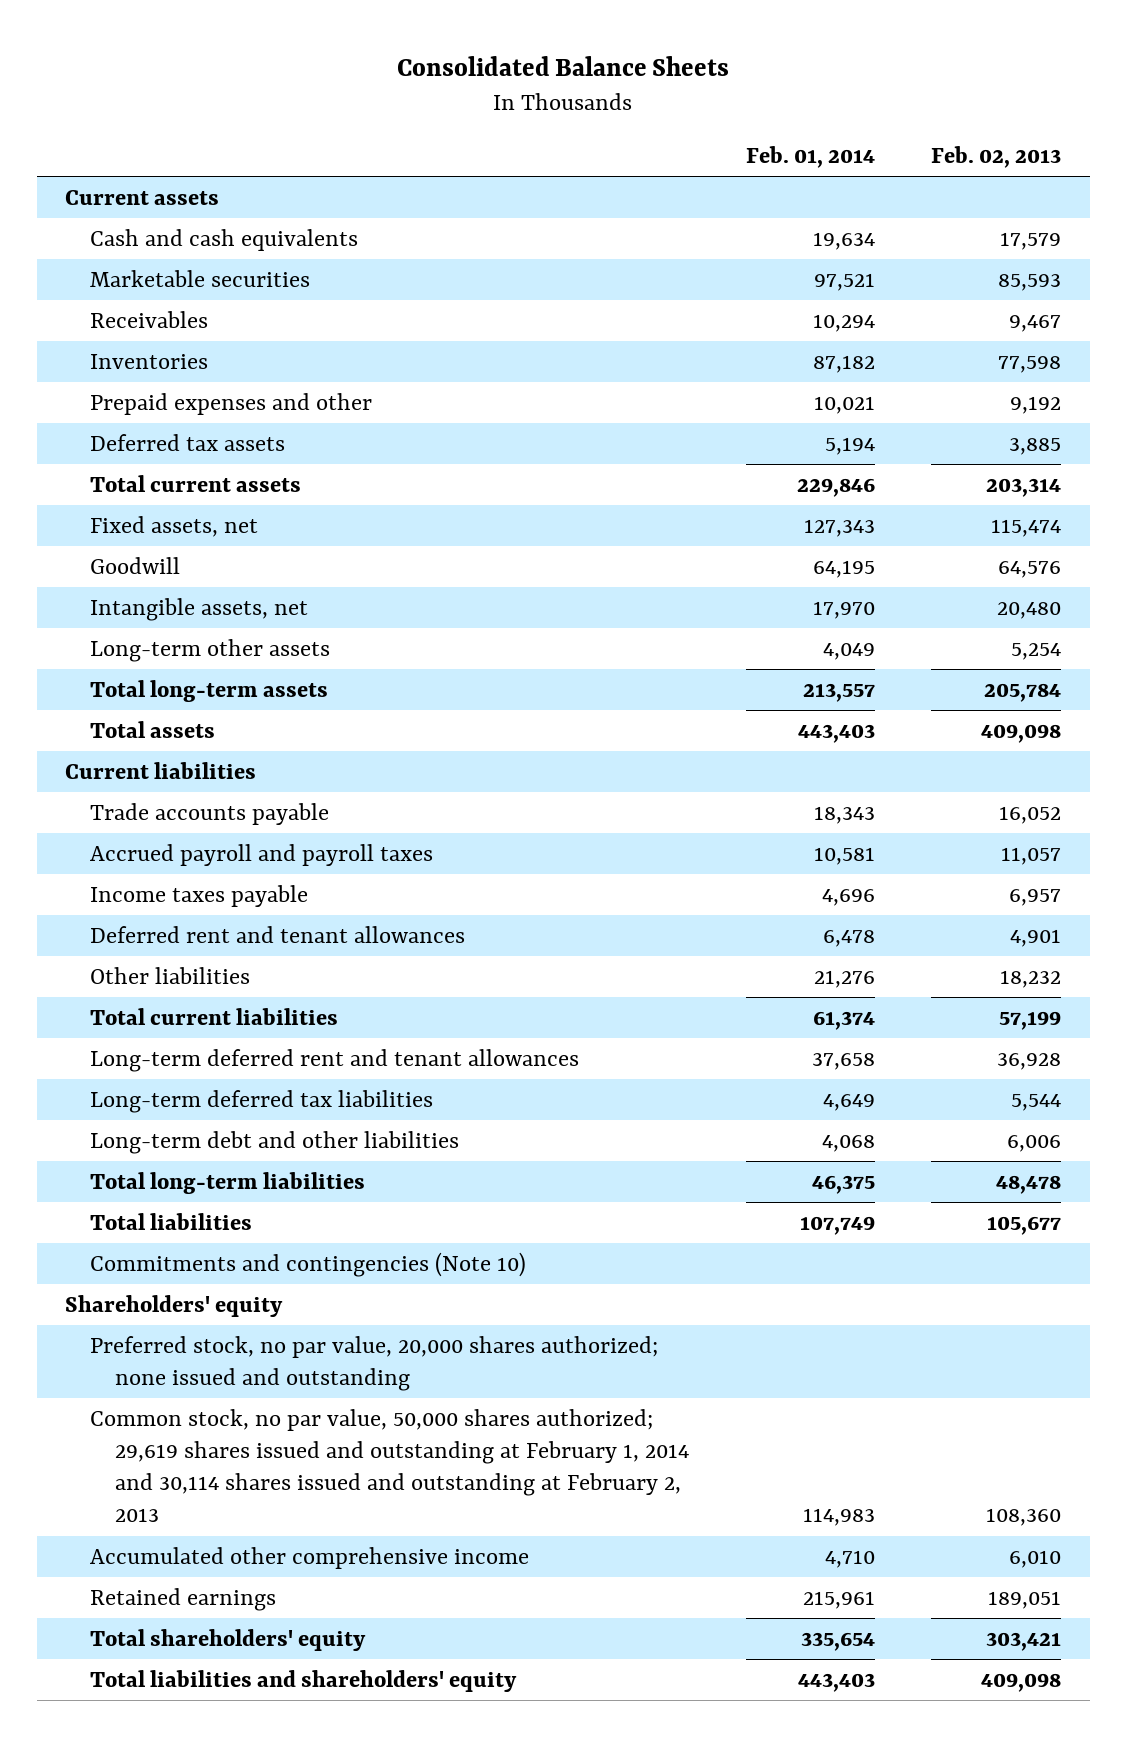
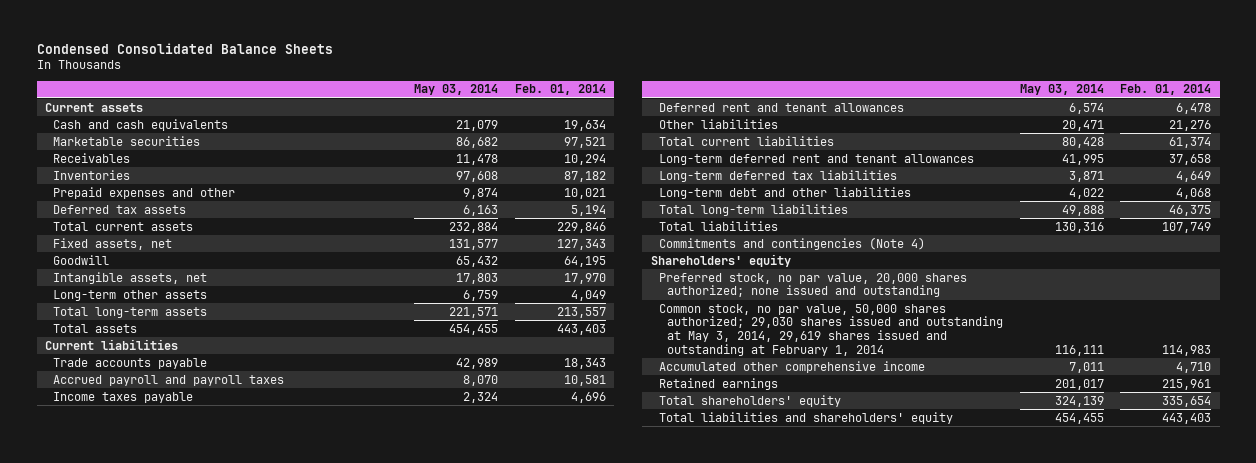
[397,56,730,77] Consolidated Balance Sheets -> [36,43,333,55] Condensed Consolidated Balance Sheets
[931,146,1062,169] Feb. 02, 2013 -> none
none -> [414,84,499,96] May 03, 2014
[90,1251,527,1277] Commitments and contingencies (Note 10) -> [658,236,925,250] Commitments and contingencies (Note 4)
[90,1408,689,1523] Common stock, no par value, 50,000 shares authorized; 29,619 shares issued and outstanding at February 1, 2014 and 30,114 shares issued and outstanding at February 2, 2013 -> [658,303,1004,356] Common stock, no par value, 50,000 shares authorized; 29,030 shares issued and outstanding at May 3, 2014, 29,619 shares issued and outstanding at February 1, 2014

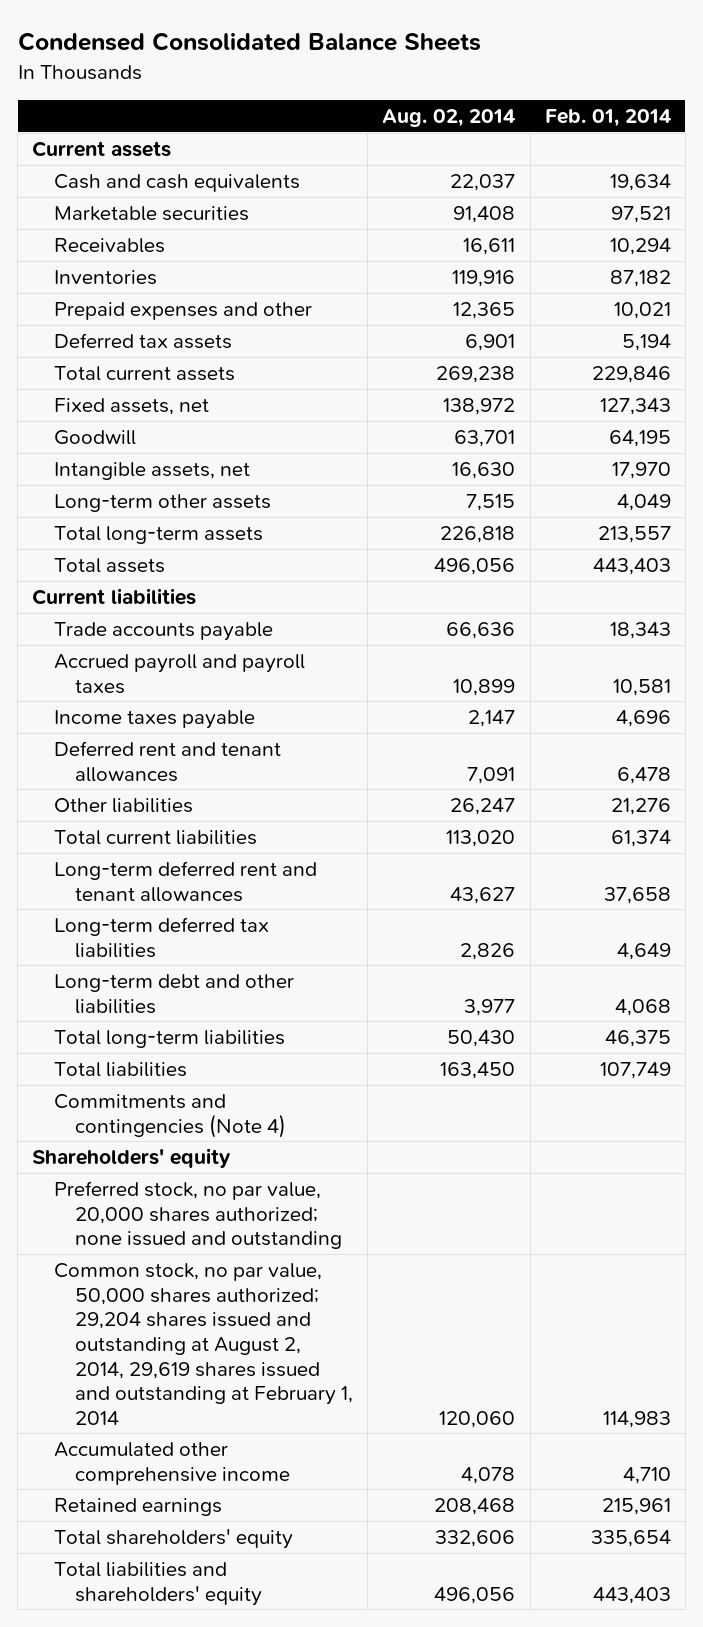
[414,84,499,96] May 03, 2014 -> none
none -> [382,109,516,128] Aug. 02, 2014
[658,303,1004,356] Common stock, no par value, 50,000 shares authorized; 29,030 shares issued and outstanding at May 3, 2014, 29,619 shares issued and outstanding at February 1, 2014 -> [53,1262,353,1425] Common stock, no par value, 50,000 shares authorized; 29,204 shares issued and outstanding at August 2, 2014, 29,619 shares issued and outstanding at February 1, 2014

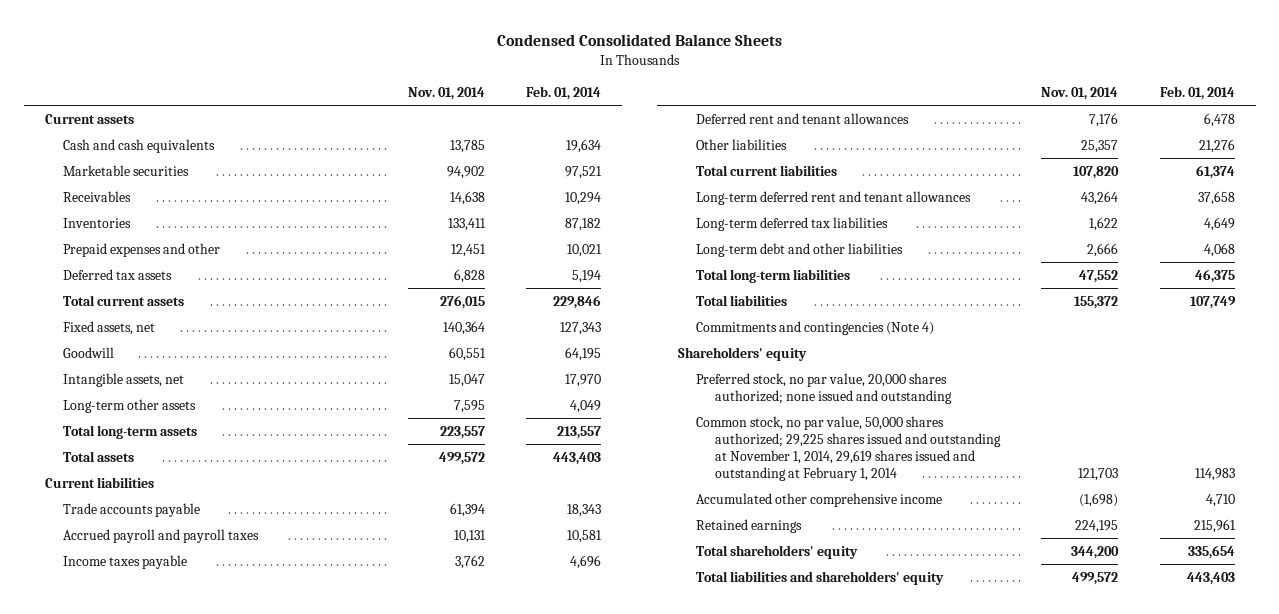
[382,109,516,128] Aug. 02, 2014 -> none
none -> [407,86,485,100] Nov. 01, 2014
[53,1262,353,1425] Common stock, no par value, 50,000 shares authorized; 29,204 shares issued and outstanding at August 2, 2014, 29,619 shares issued and outstanding at February 1, 2014 -> [696,416,1001,482] Common stock, no par value, 50,000 shares authorized; 29,225 shares issued and outstanding at November 1, 2014, 29,619 shares issued and outstanding at February 1, 2014

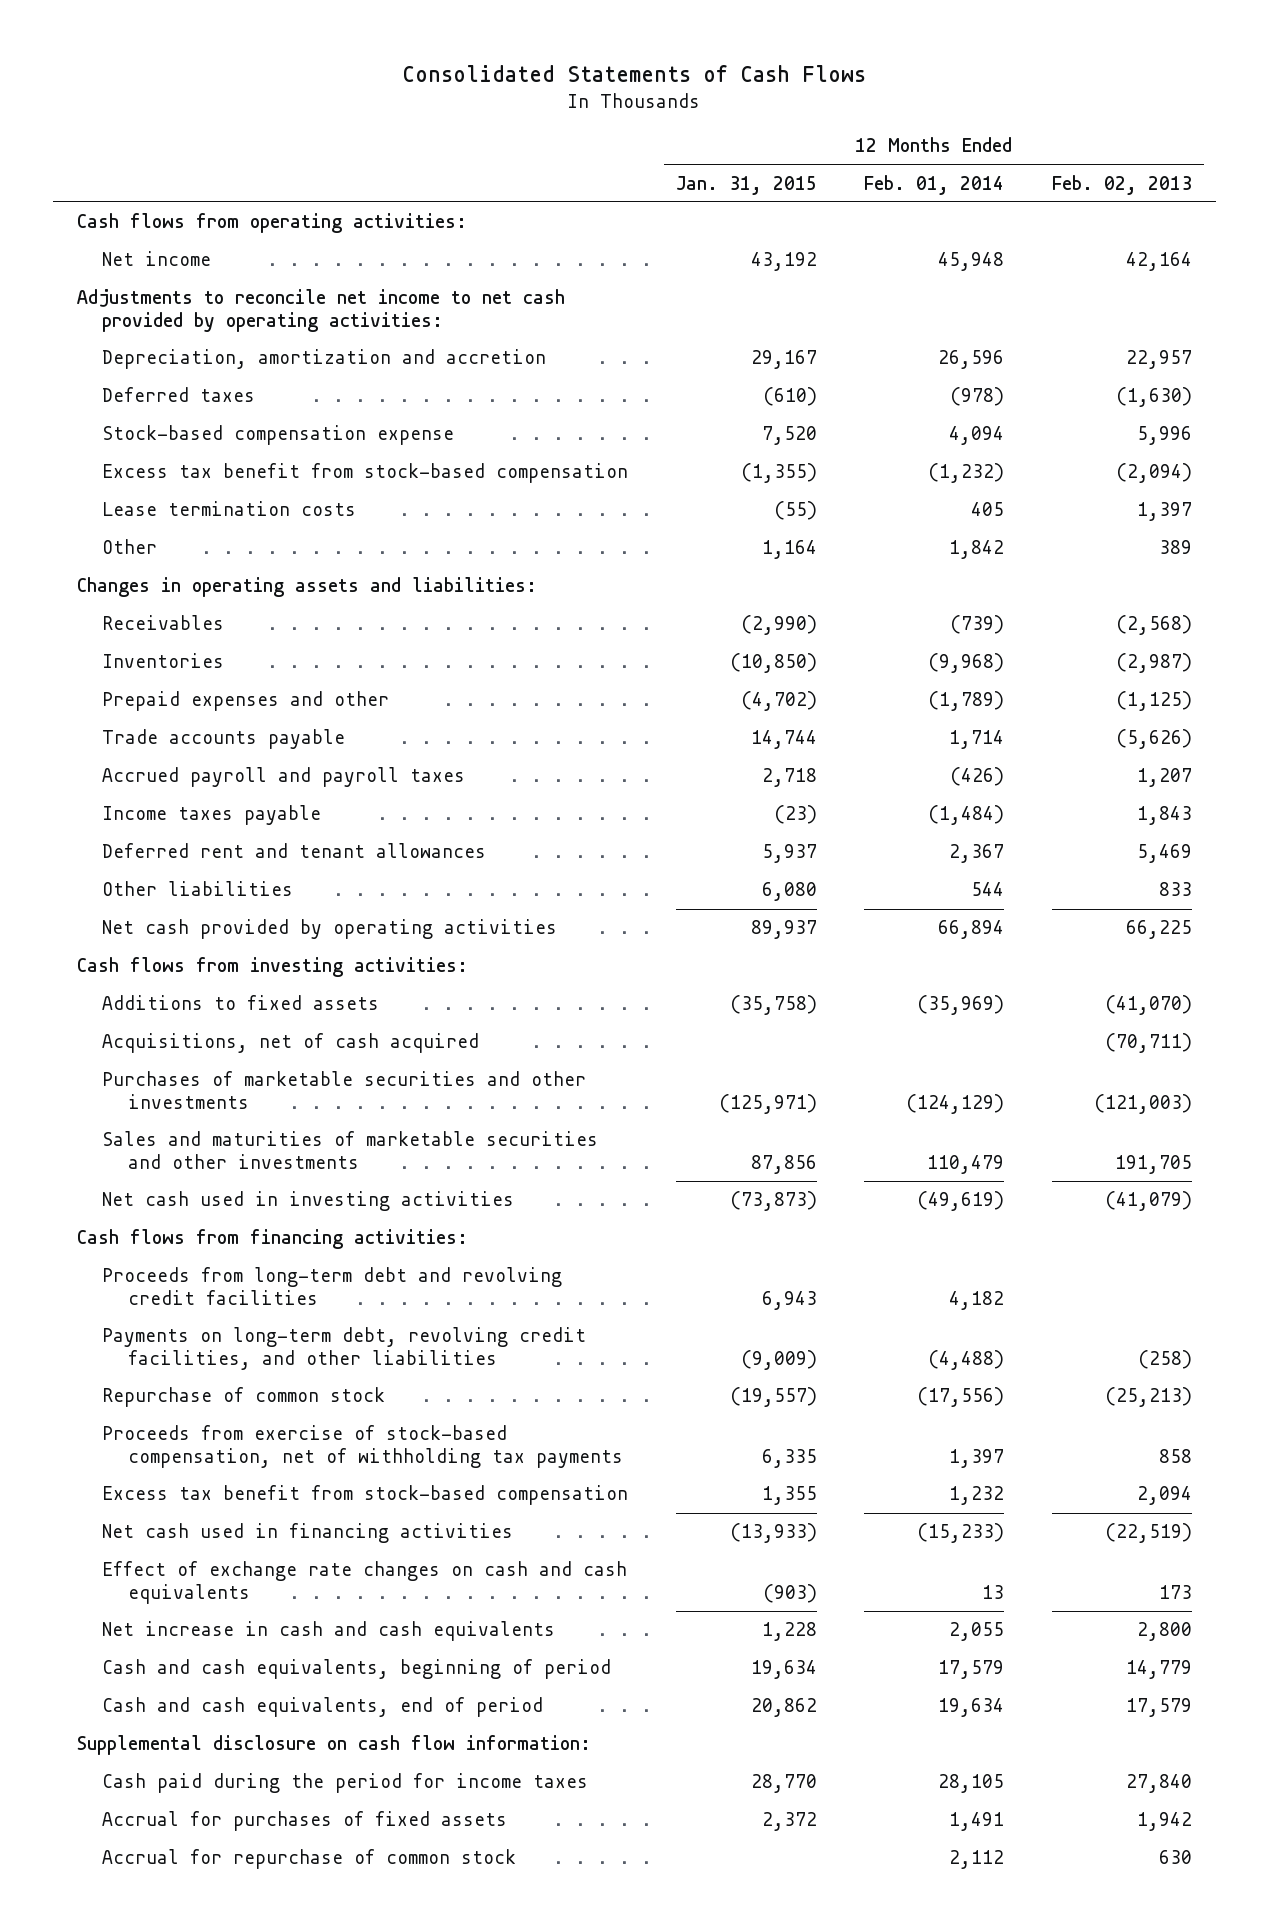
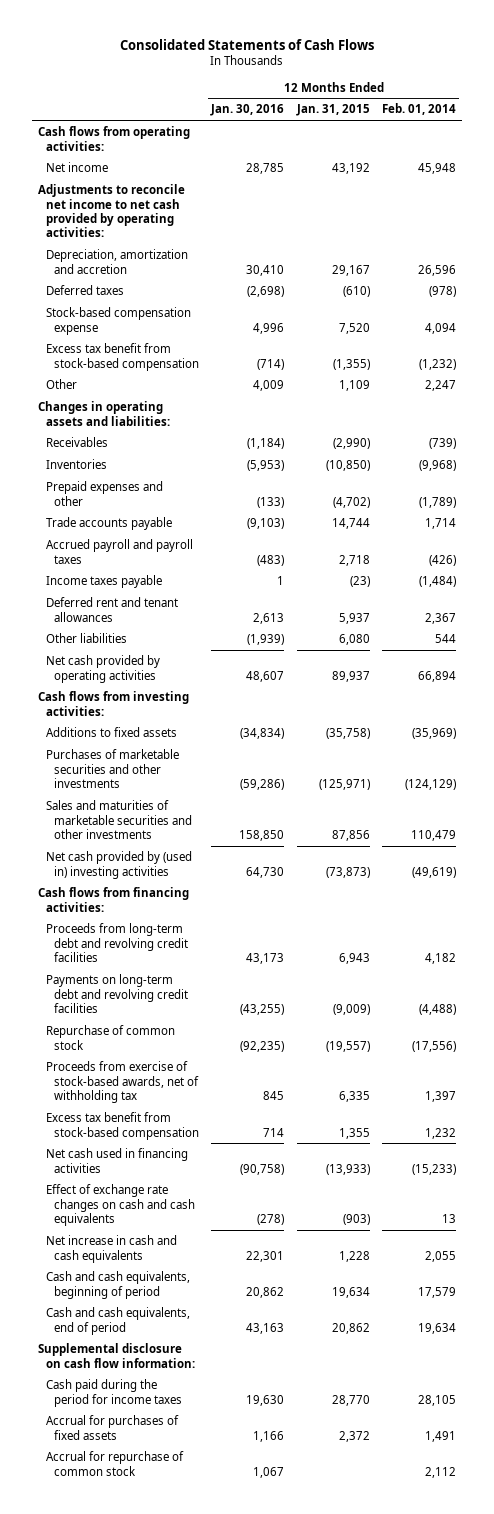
[1052,174,1193,195] Feb. 02, 2013 -> none
none -> [210,104,285,117] Jan. 30, 2016
[102,501,357,517] Lease termination costs -> none
[761,540,817,560] 1,164 -> [338,380,370,392] 1,109
[949,540,1005,560] 1,842 -> [424,380,456,392] 2,247
[102,1033,480,1054] Acquisitions, net of cash acquired -> none
[102,1191,515,1212] Net cash used in investing activities -> [46,851,193,879] Net cash provided by (used in) investing activities
[102,1327,587,1370] Payments on long-term debt, revolving credit facilities, and other liabilities -> [46,974,189,1013] Payments on long-term debt and revolving credit facilities
[102,1425,623,1468] Proceeds from exercise of stock-based compensation, net of withholding tax payments -> [46,1061,200,1103] Proceeds from exercise of stock-based awards, net of withholding tax

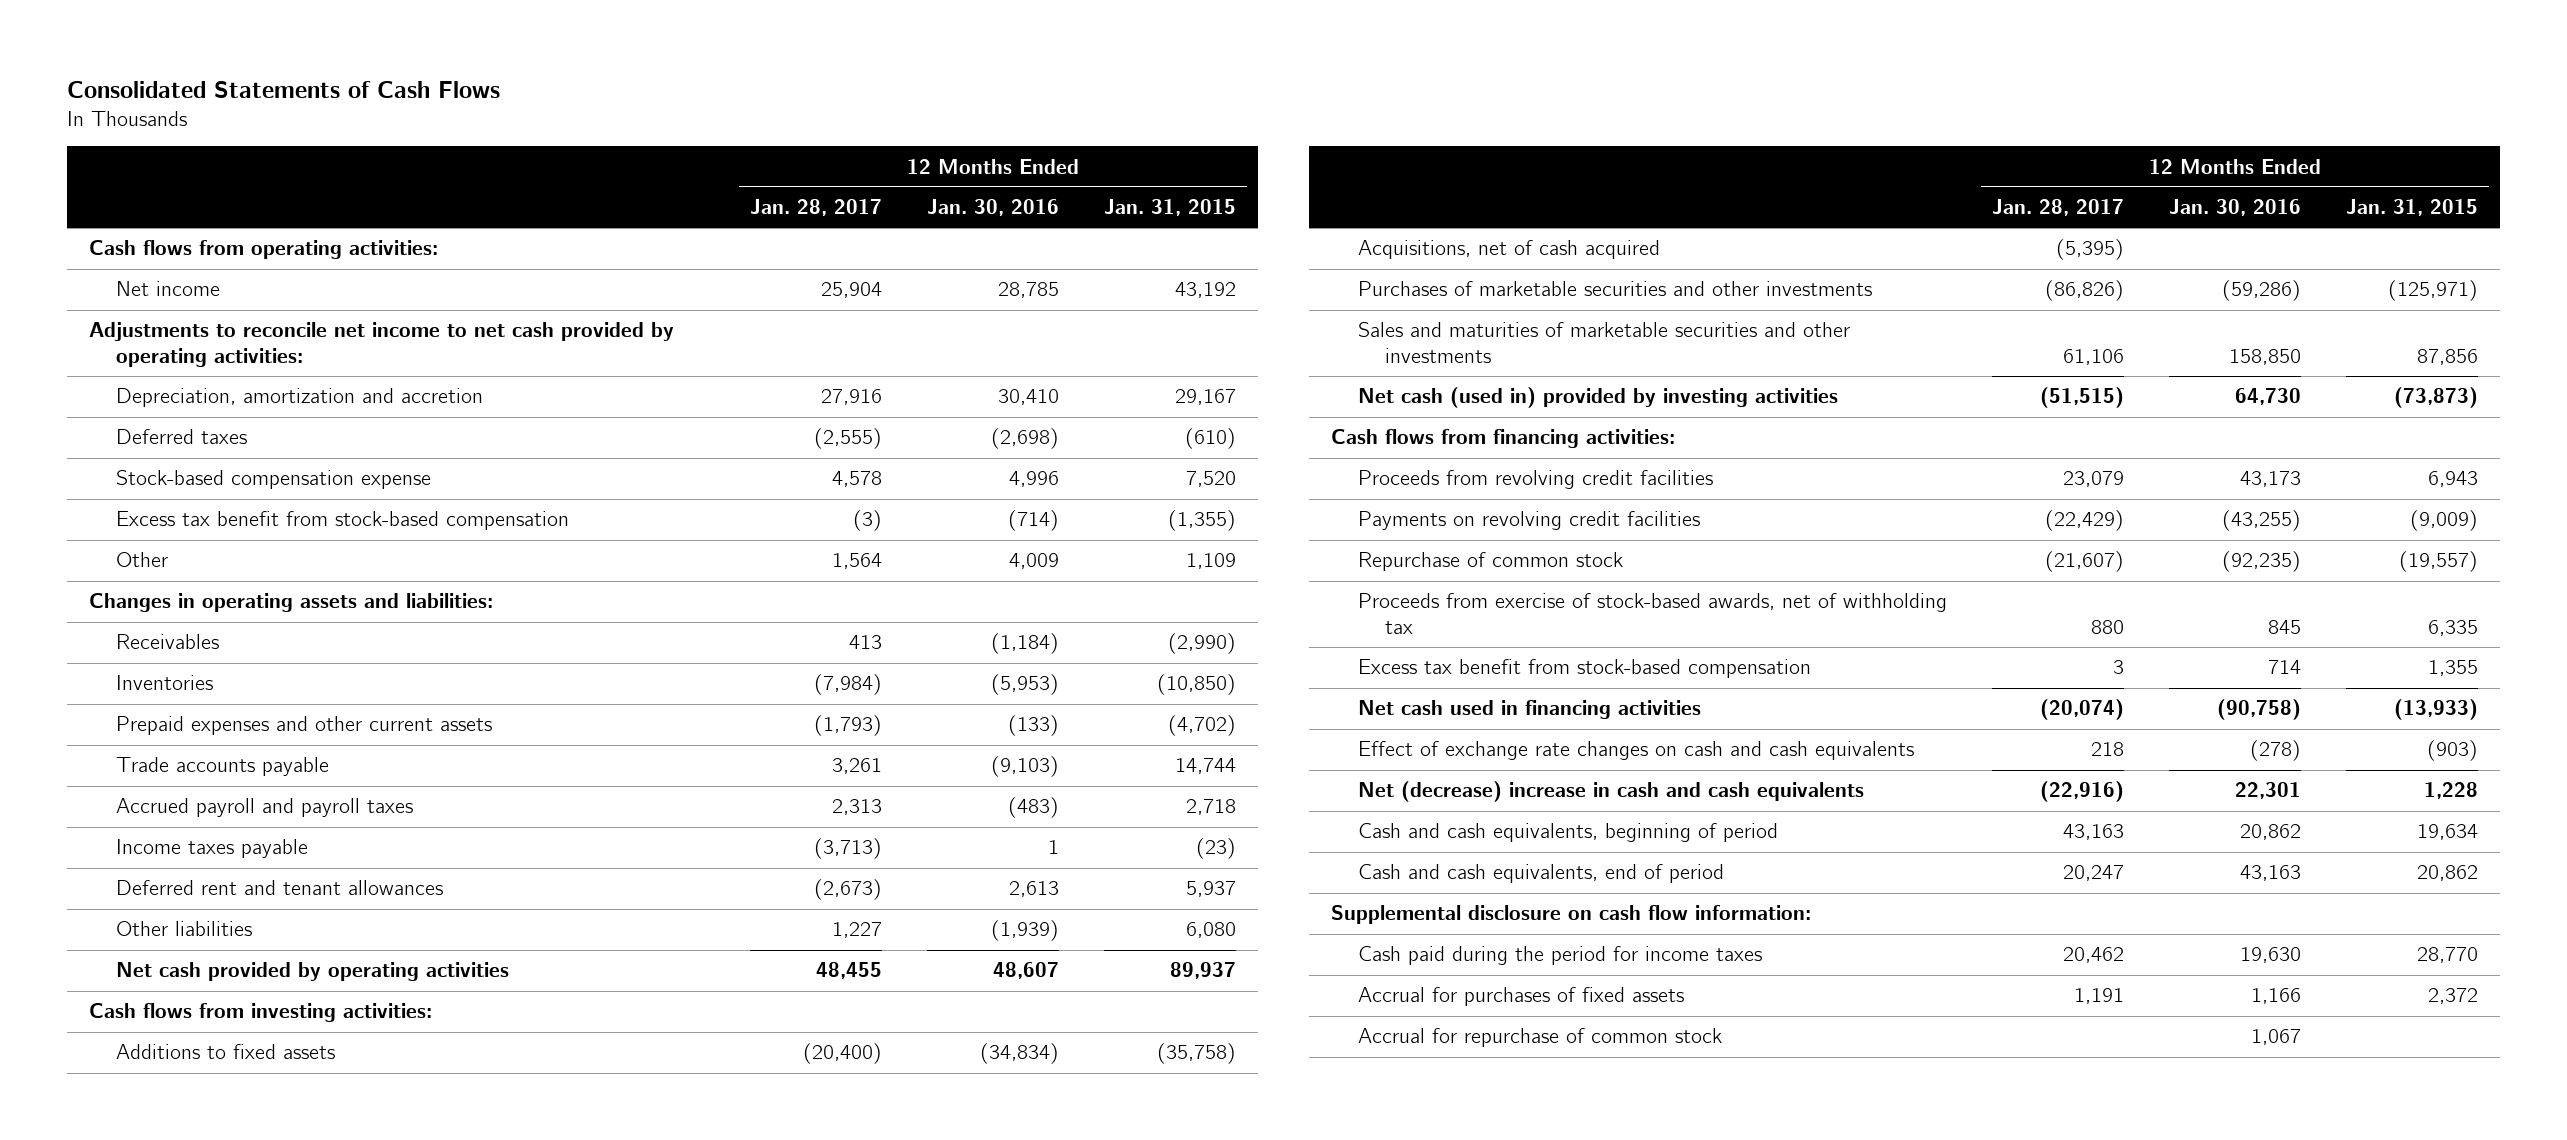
[381,103,456,116] Feb. 01, 2014 -> none
none -> [749,199,882,217] Jan. 28, 2017
[46,481,164,506] Prepaid expenses and other -> [116,716,493,736] Prepaid expenses and other current assets
none -> [1358,240,1661,260] Acquisitions, net of cash acquired
[46,851,193,879] Net cash provided by (used in) investing activities -> [1358,387,1839,409] Net cash (used in) provided by investing activities
[46,923,189,962] Proceeds from long-term debt and revolving credit facilities -> [1358,470,1714,490] Proceeds from revolving credit facilities
[46,974,189,1013] Payments on long-term debt and revolving credit facilities -> [1358,511,1701,531] Payments on revolving credit facilities
[46,1235,178,1263] Net increase in cash and cash equivalents -> [1358,781,1865,803] Net (decrease) increase in cash and cash equivalents

